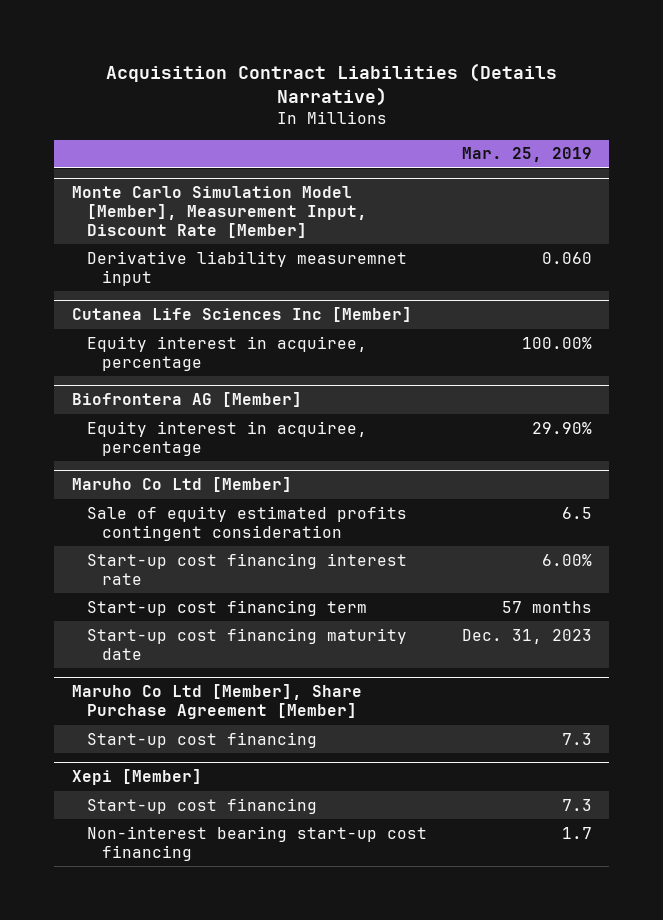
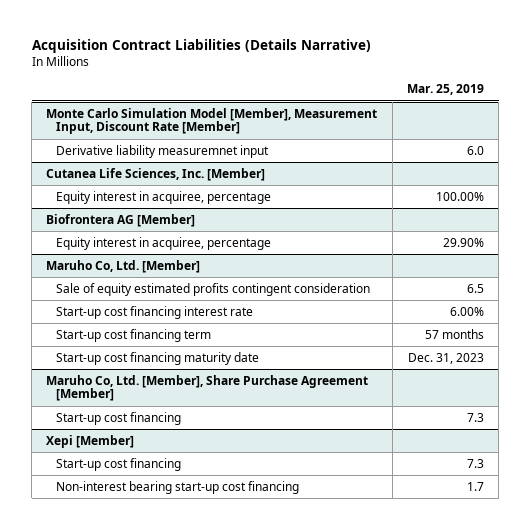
[541,251,592,264] 0.060 -> [466,145,484,155] 6.0
[71,307,412,323] Cutanea Life Sciences Inc [Member] -> [46,167,266,181] Cutanea Life Sciences, Inc. [Member]
[71,477,292,493] Maruho Co Ltd [Member] -> [46,259,201,273] Maruho Co, Ltd. [Member]
[71,684,362,720] Maruho Co Ltd [Member], Share Purchase Agreement [Member] -> [46,374,369,402] Maruho Co, Ltd. [Member], Share Purchase Agreement [Member]

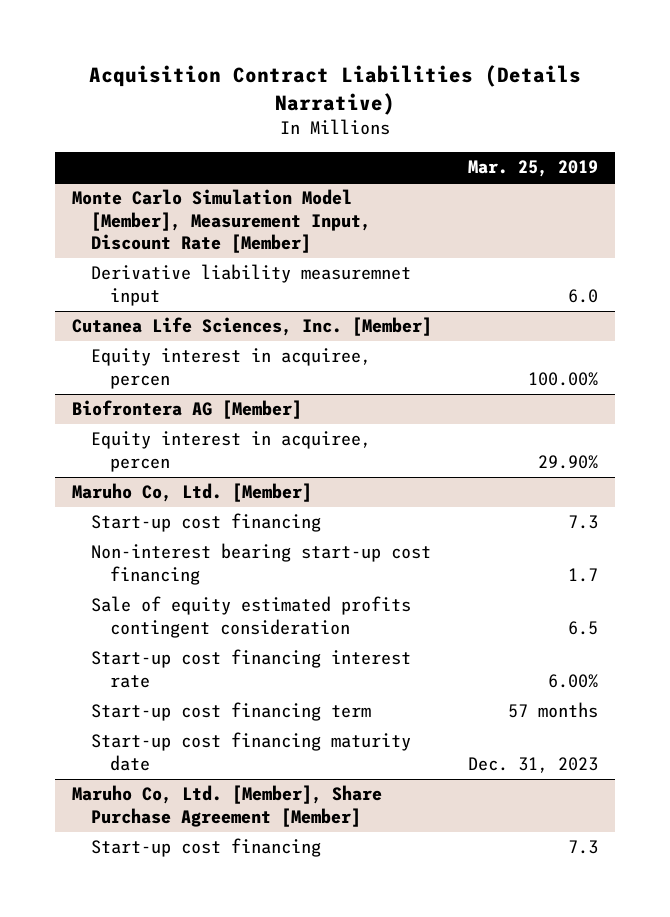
[55,190,271,204] Equity interest in acquiree, percentage -> [91,348,372,389] Equity interest in acquiree, percen
[55,236,271,250] Equity interest in acquiree, percentage -> [91,431,372,472] Equity interest in acquiree, percen
none -> [91,513,322,533] Start-up cost financing
none -> [91,543,432,585] Non-interest bearing start-up cost financing
[46,434,135,448] Xepi [Member] -> none
[55,457,181,471] Start-up cost financing -> none
[55,480,299,494] Non-interest bearing start-up cost financing -> none

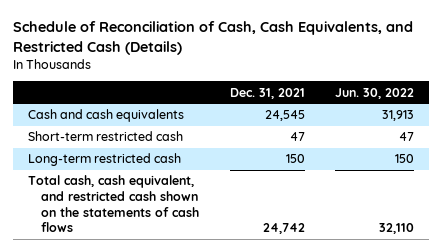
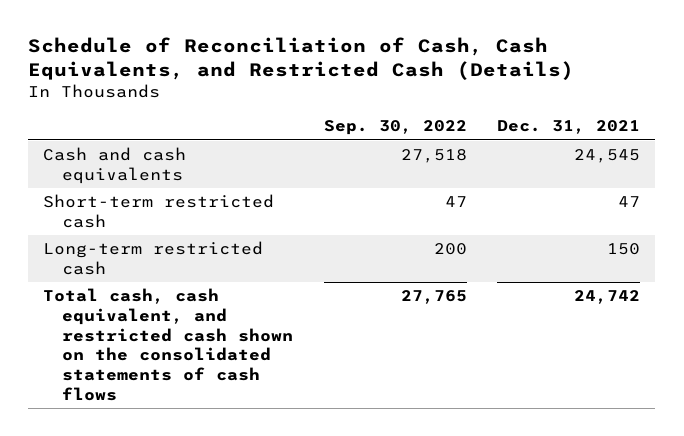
[335,87,415,99] Jun. 30, 2022 -> none
none -> [323,120,467,136] Sep. 30, 2022
[27,175,200,233] Total cash, cash equivalent, and restricted cash shown on the statements of cash flows -> [43,287,294,402] Total cash, cash equivalent, and restricted cash shown on the consolidated statements of cash flows

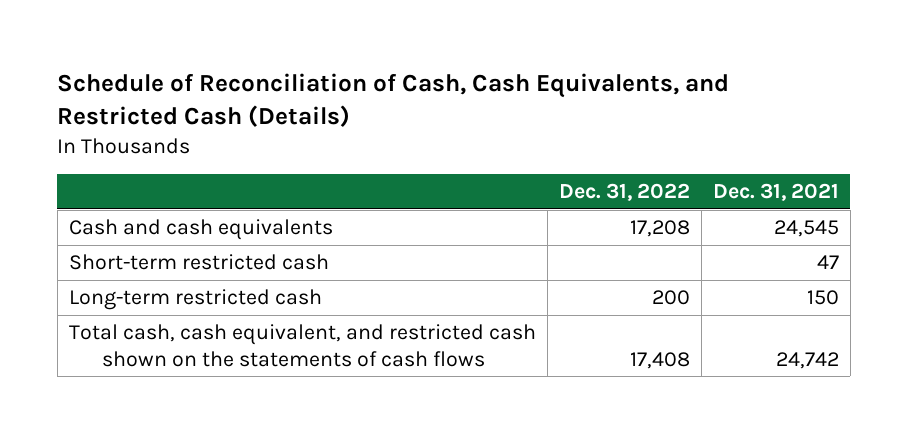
[323,120,467,136] Sep. 30, 2022 -> none
none -> [558,183,690,202] Dec. 31, 2022
[43,287,294,402] Total cash, cash equivalent, and restricted cash shown on the consolidated statements of cash flows -> [68,324,536,367] Total cash, cash equivalent, and restricted cash shown on the statements of cash flows

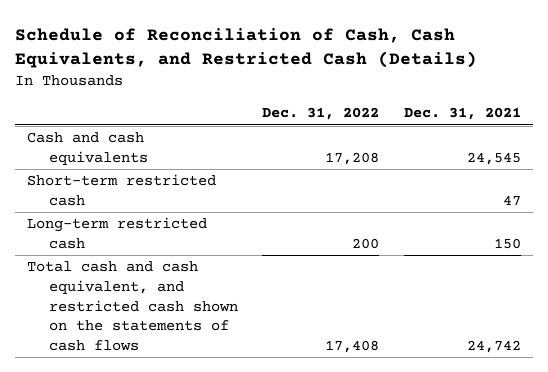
[68,324,536,367] Total cash, cash equivalent, and restricted cash shown on the statements of cash flows -> [27,261,238,351] Total cash and cash equivalent, and restricted cash shown on the statements of cash flows

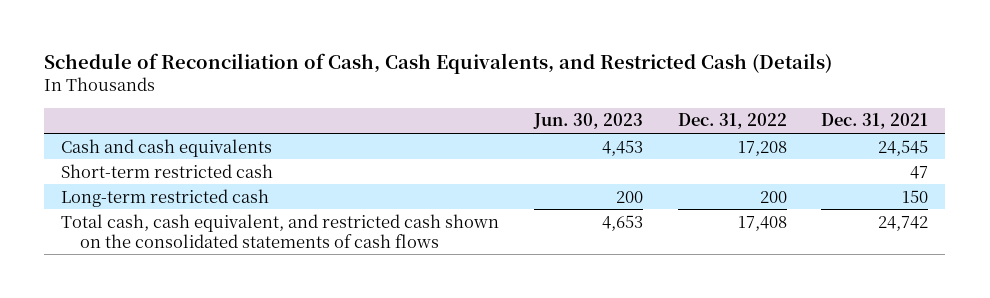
none -> [533,113,644,130] Jun. 30, 2023
[27,261,238,351] Total cash and cash equivalent, and restricted cash shown on the statements of cash flows -> [61,213,500,248] Total cash, cash equivalent, and restricted cash shown on the consolidated statements of cash flows

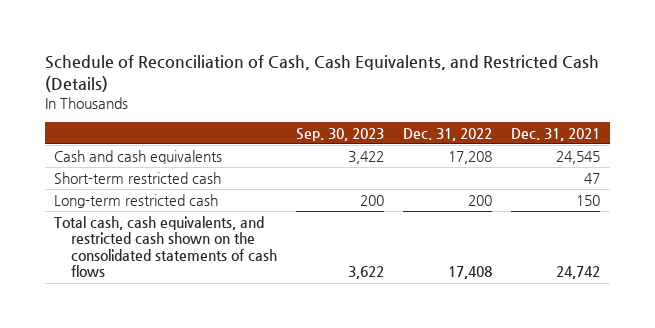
[533,113,644,130] Jun. 30, 2023 -> none
none -> [296,127,385,141] Sep. 30, 2023
[61,213,500,248] Total cash, cash equivalent, and restricted cash shown on the consolidated statements of cash flows -> [54,215,278,278] Total cash, cash equivalents, and restricted cash shown on the consolidated statements of cash flows

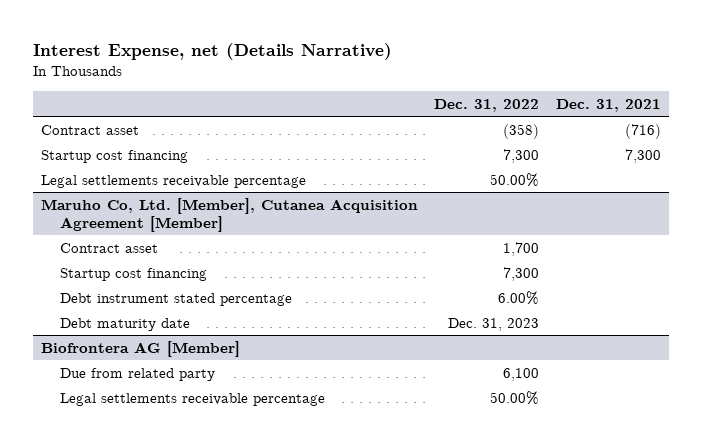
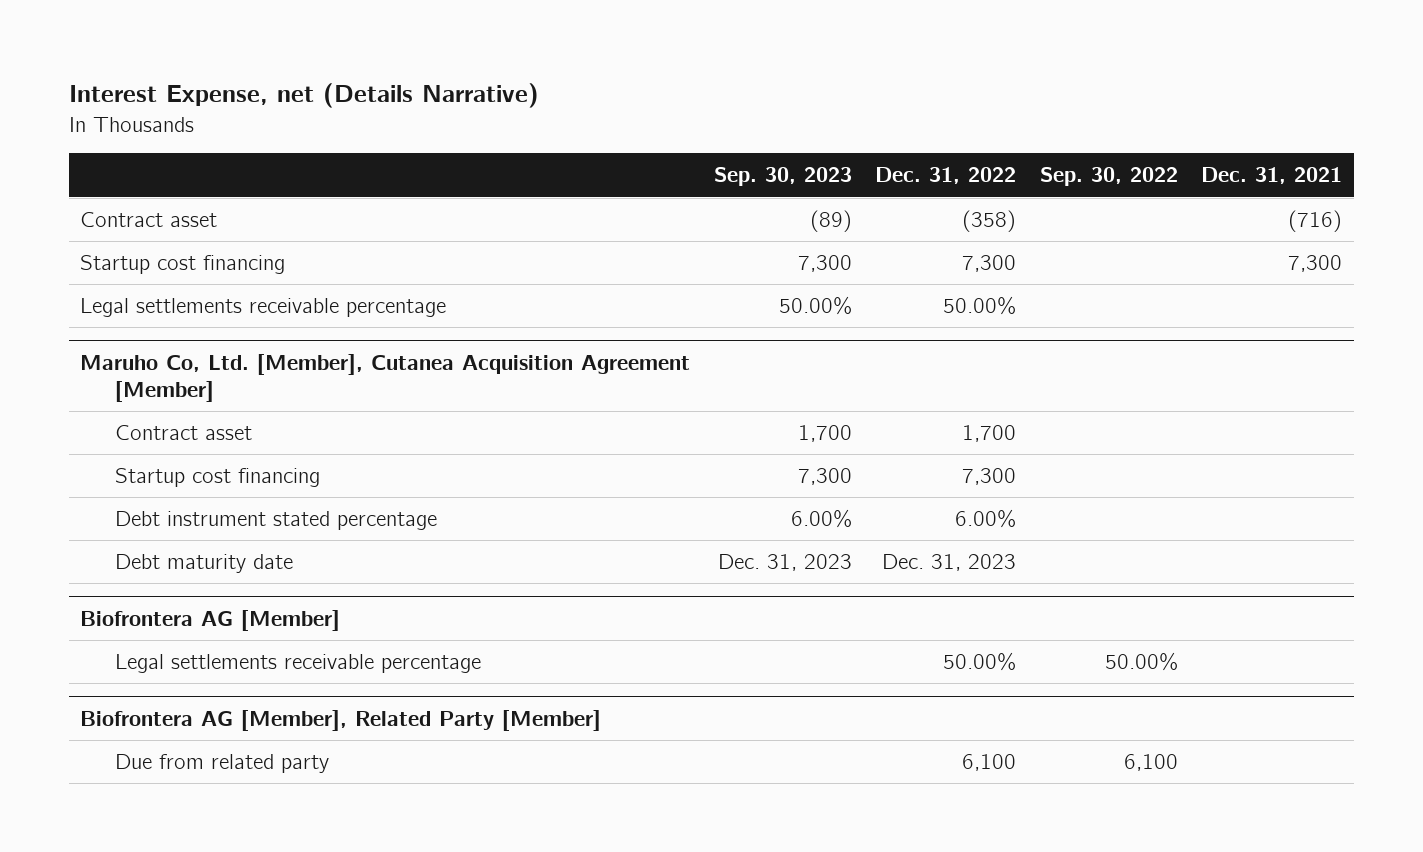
none -> [713,167,852,187] Sep. 30, 2023
none -> [1039,167,1178,187] Sep. 30, 2022
[59,367,215,381] Due from related party -> none
none -> [80,709,602,731] Biofrontera AG [Member], Related Party [Member]
none -> [114,754,329,774] Due from related party

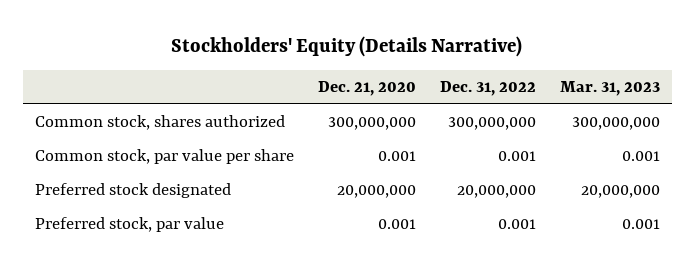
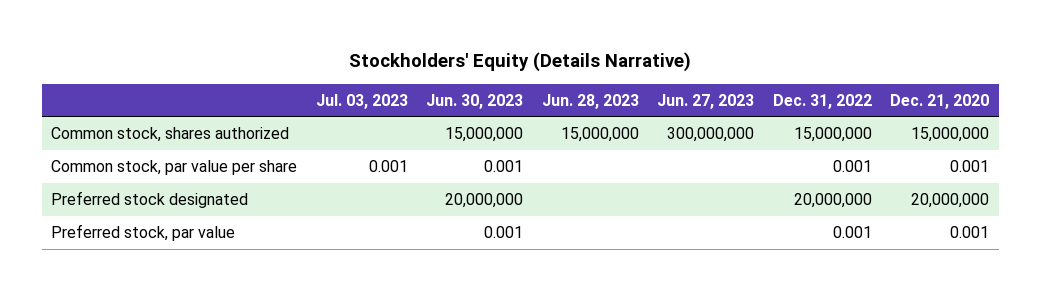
[559,81,660,97] Mar. 31, 2023 -> none
none -> [315,93,408,109] Jul. 03, 2023
none -> [426,93,524,109] Jun. 30, 2023
none -> [541,93,639,109] Jun. 28, 2023
none -> [657,93,755,109] Jun. 27, 2023
[327,117,416,131] 300,000,000 -> [911,127,990,143] 15,000,000
[447,117,536,131] 300,000,000 -> [793,127,872,143] 15,000,000

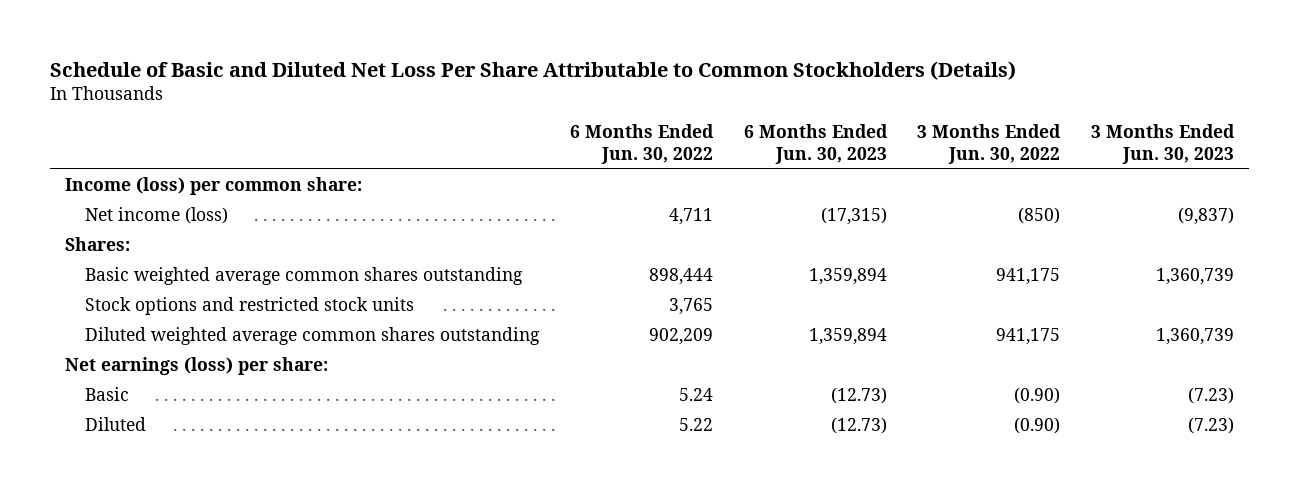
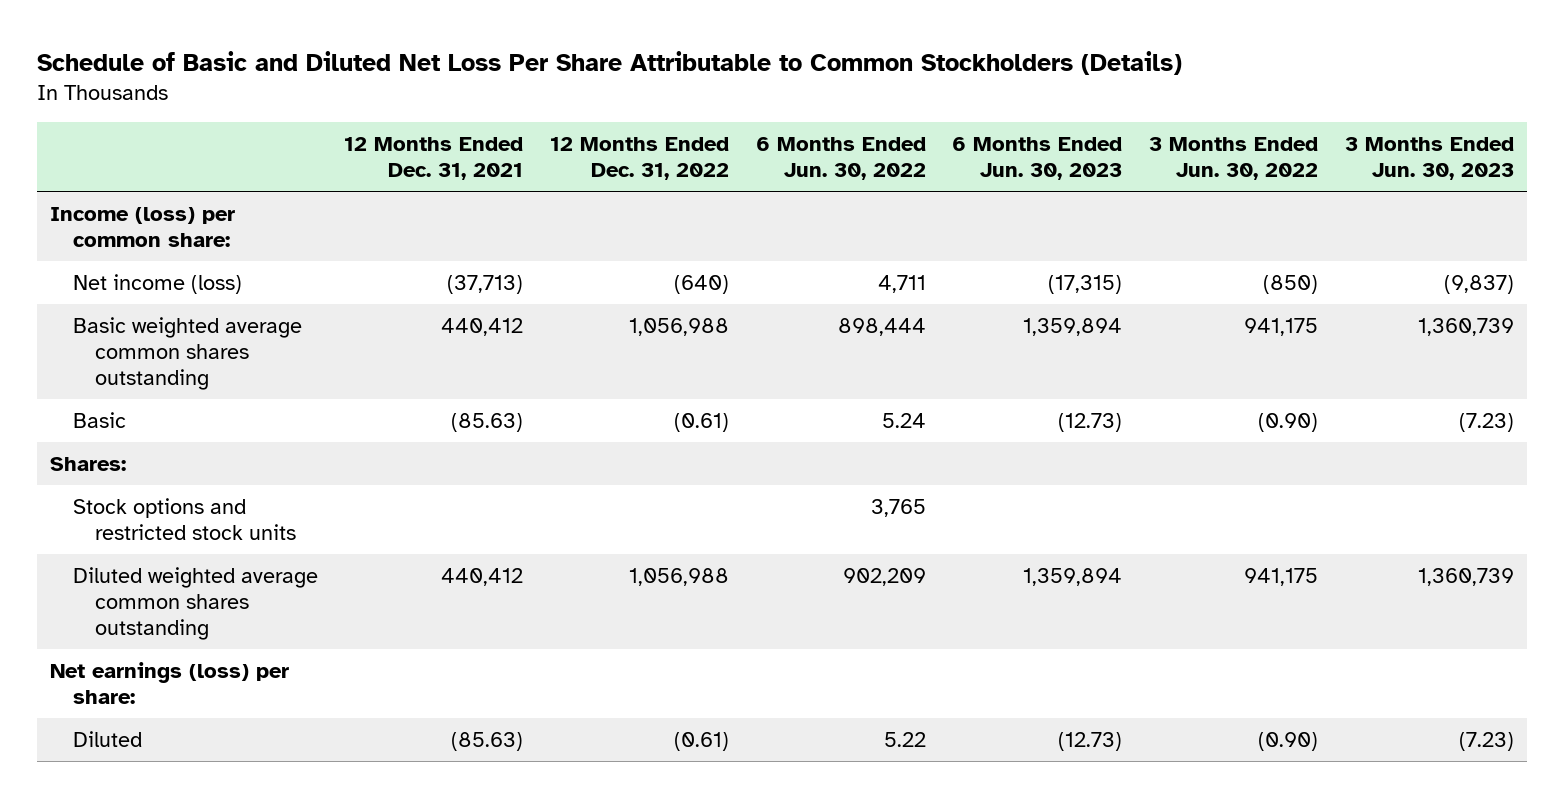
none -> [344,136,524,180] 12 Months Ended Dec. 31, 2021
none -> [549,136,729,180] 12 Months Ended Dec. 31, 2022
[85,387,130,402] Basic -> [72,411,126,428] Basic
[65,237,131,252] Shares: -> [50,456,127,471] Shares:

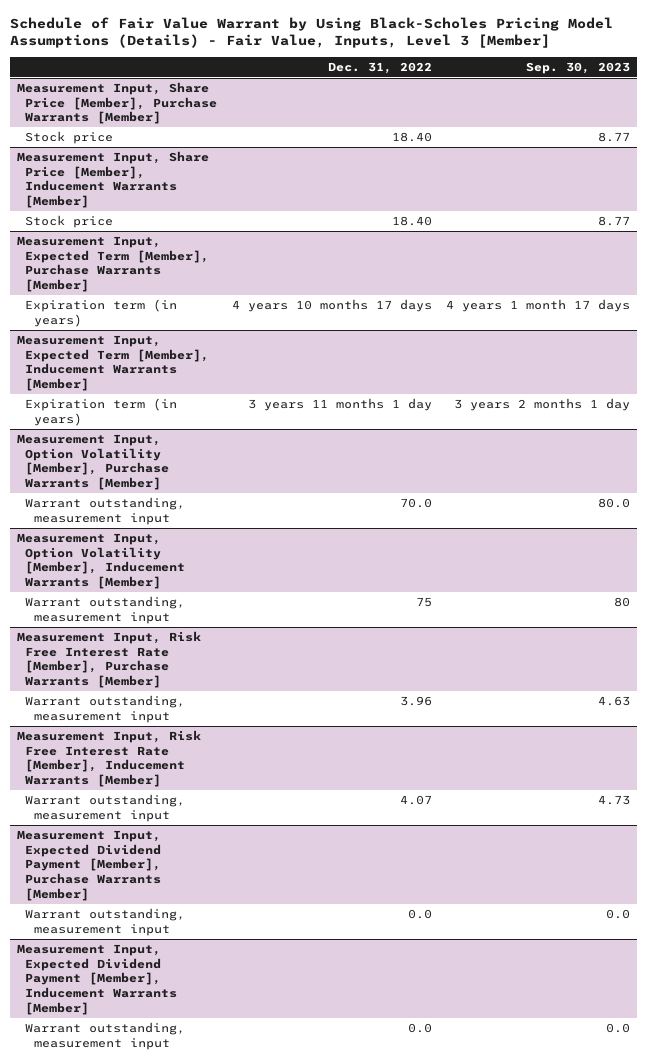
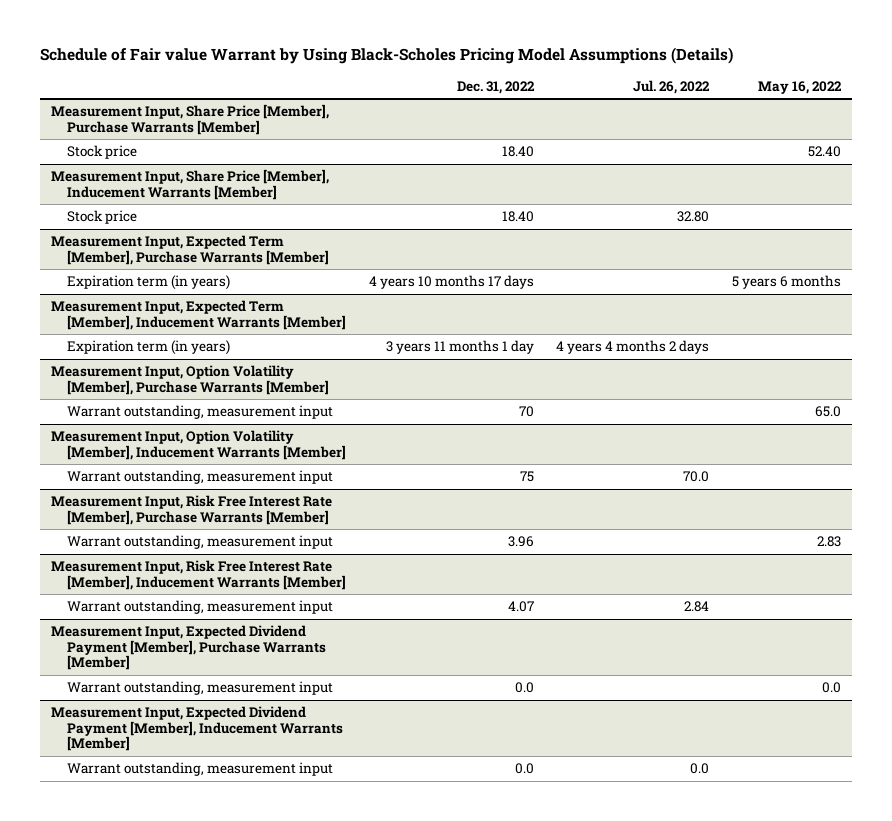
[9,16,613,49] Schedule of Fair Value Warrant by Using Black-Scholes Pricing Model Assumptions (Details) - Fair Value, Inputs, Level 3 [Member] -> [39,47,733,65] Schedule of Fair value Warrant by Using Black-Scholes Pricing Model Assumptions (Details)
[526,61,631,74] Sep. 30, 2023 -> none
none -> [633,79,711,94] Jul. 26, 2022
none -> [757,80,842,94] May 16, 2022
[399,498,432,509] 70.0 -> [518,406,534,418] 70

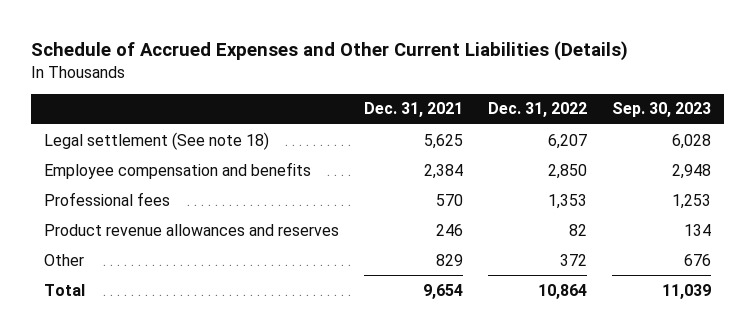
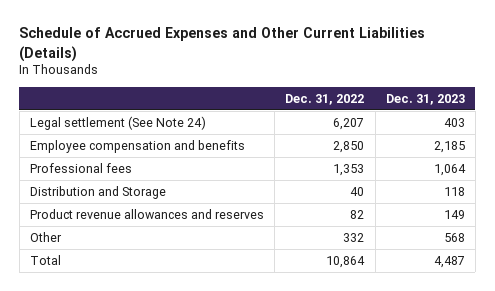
[363,102,463,118] Dec. 31, 2021 -> none
[612,102,712,118] Sep. 30, 2023 -> none
none -> [385,93,465,105] Dec. 31, 2023
[43,131,269,150] Legal settlement (See note 18) -> [30,116,207,131] Legal settlement (See Note 24)
none -> [30,186,167,200] Distribution and Storage
[560,253,588,266] 372 -> [343,233,365,243] 332

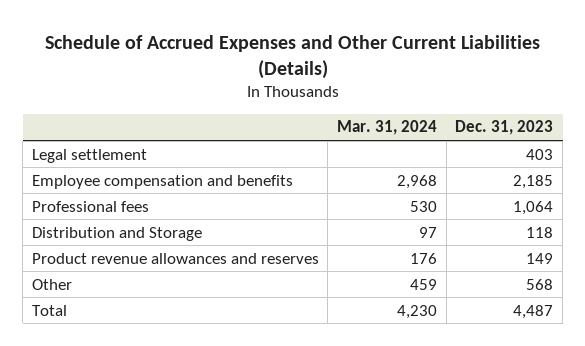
[285,93,365,105] Dec. 31, 2022 -> none
none -> [337,120,438,136] Mar. 31, 2024
[30,116,207,131] Legal settlement (See Note 24) -> [31,148,147,163] Legal settlement

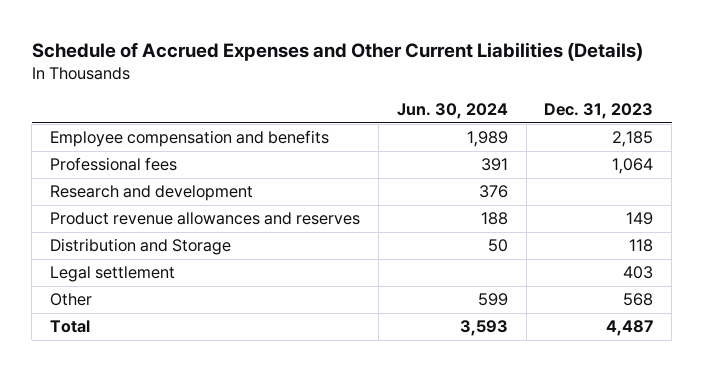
[337,120,438,136] Mar. 31, 2024 -> none
none -> [396,102,508,119] Jun. 30, 2024
none -> [50,185,254,202] Research and development
[31,226,202,241] Distribution and Storage -> [50,238,232,256] Distribution and Storage
[31,148,147,163] Legal settlement -> [50,266,176,283] Legal settlement

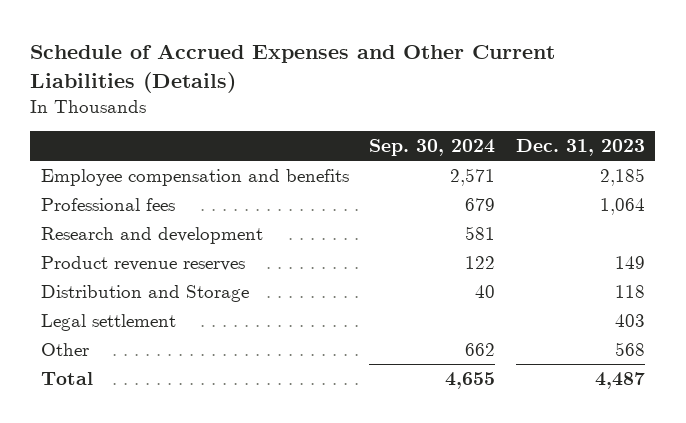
[396,102,508,119] Jun. 30, 2024 -> none
none -> [369,139,496,157] Sep. 30, 2024
[50,212,361,226] Product revenue allowances and reserves -> [40,256,245,272] Product revenue reserves

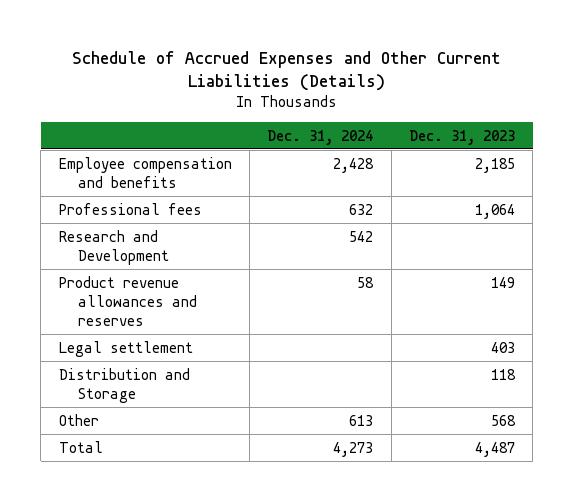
[369,139,496,157] Sep. 30, 2024 -> none
none -> [267,129,374,145] Dec. 31, 2024
[40,227,263,245] Research and development -> [58,229,169,265] Research and Development
[40,256,245,272] Product revenue reserves -> [58,275,197,327] Product revenue allowances and reserves
[40,285,249,303] Distribution and Storage -> [58,367,190,403] Distribution and Storage

